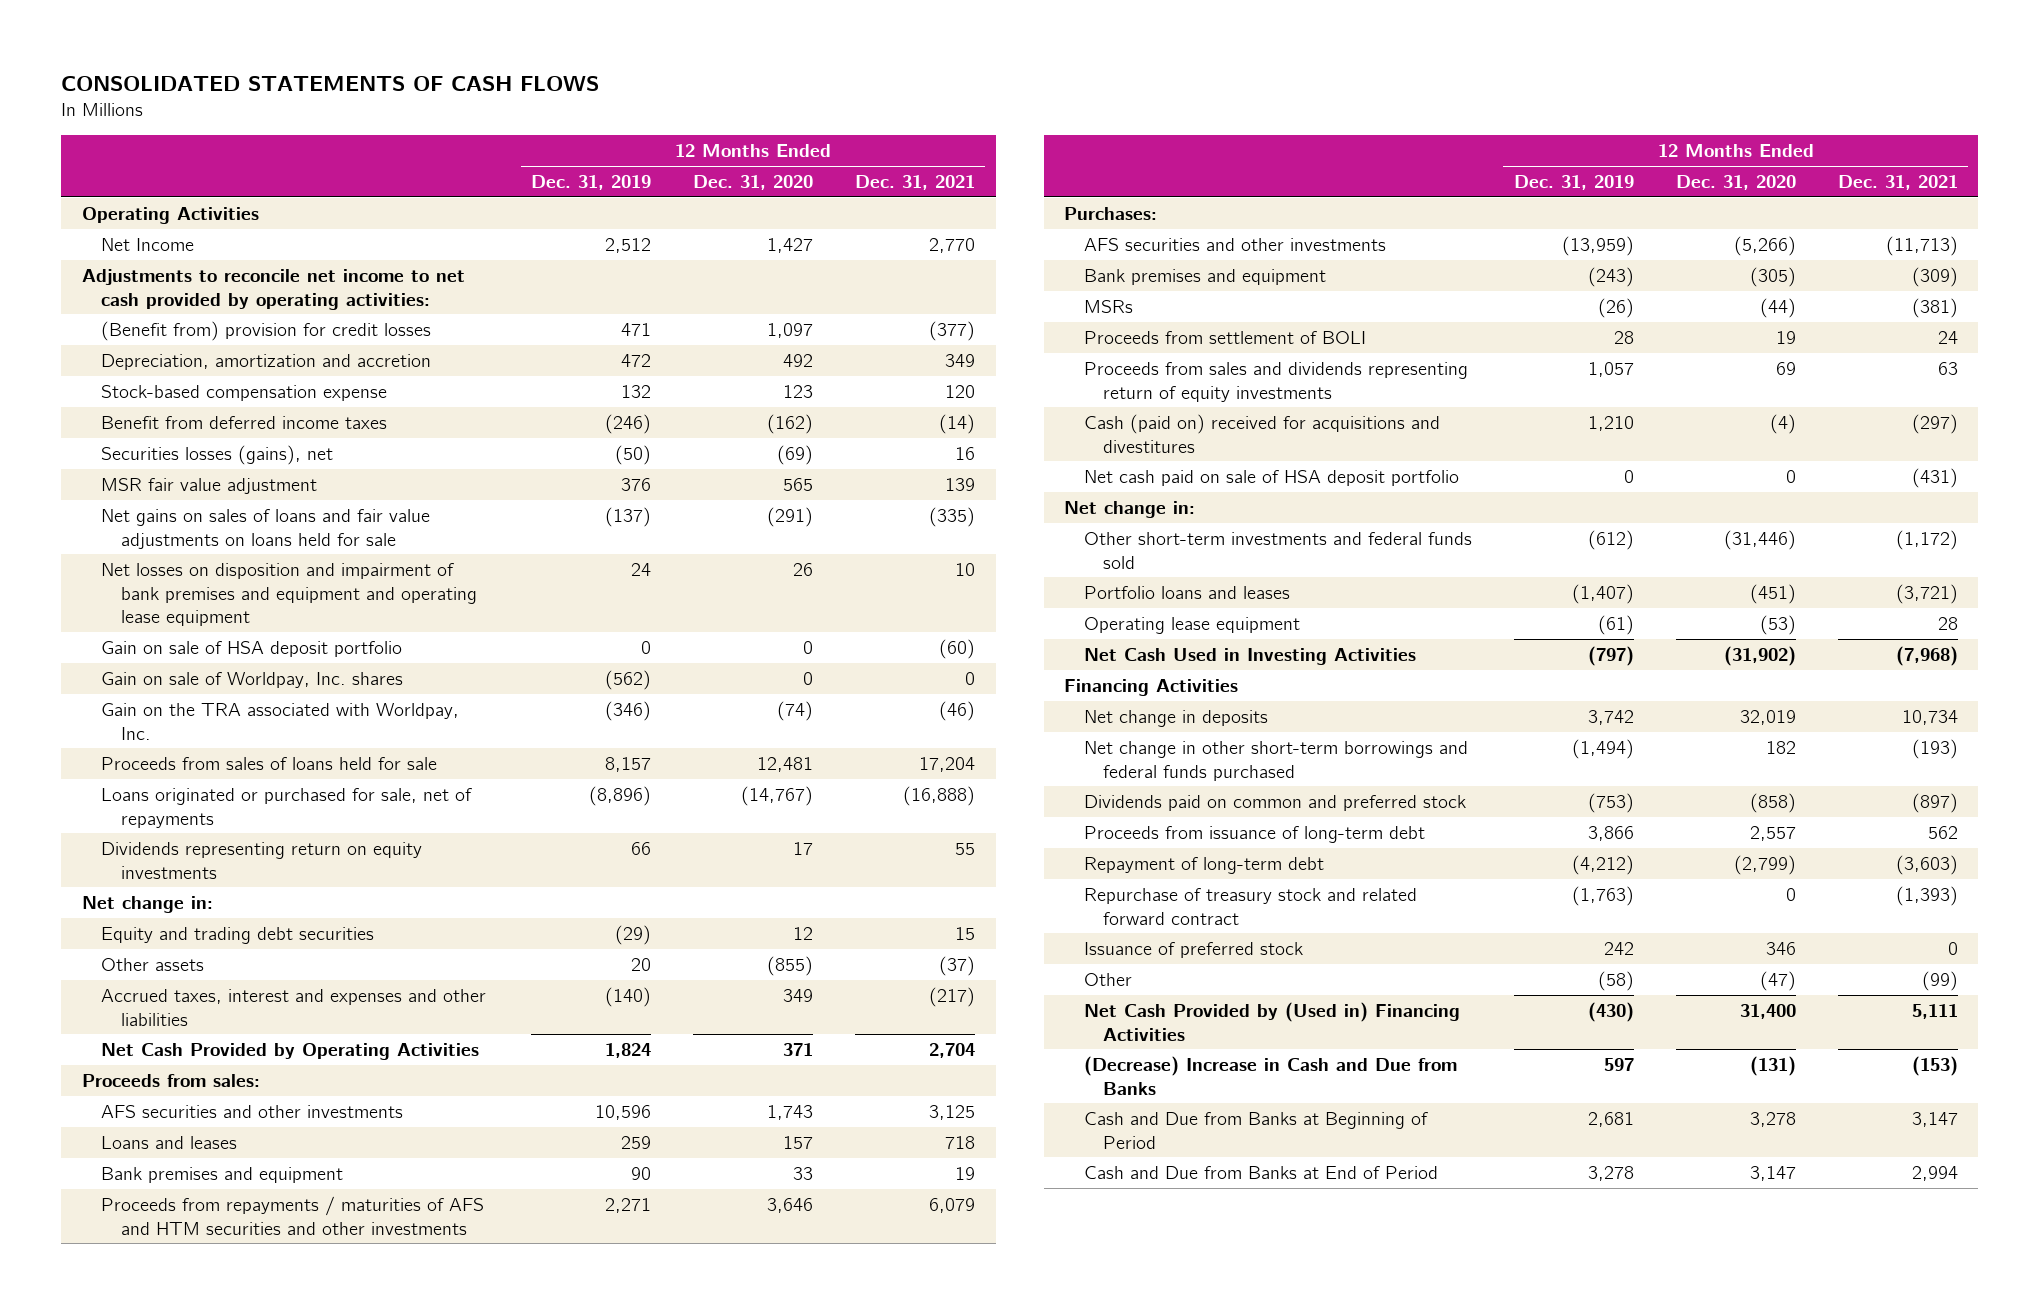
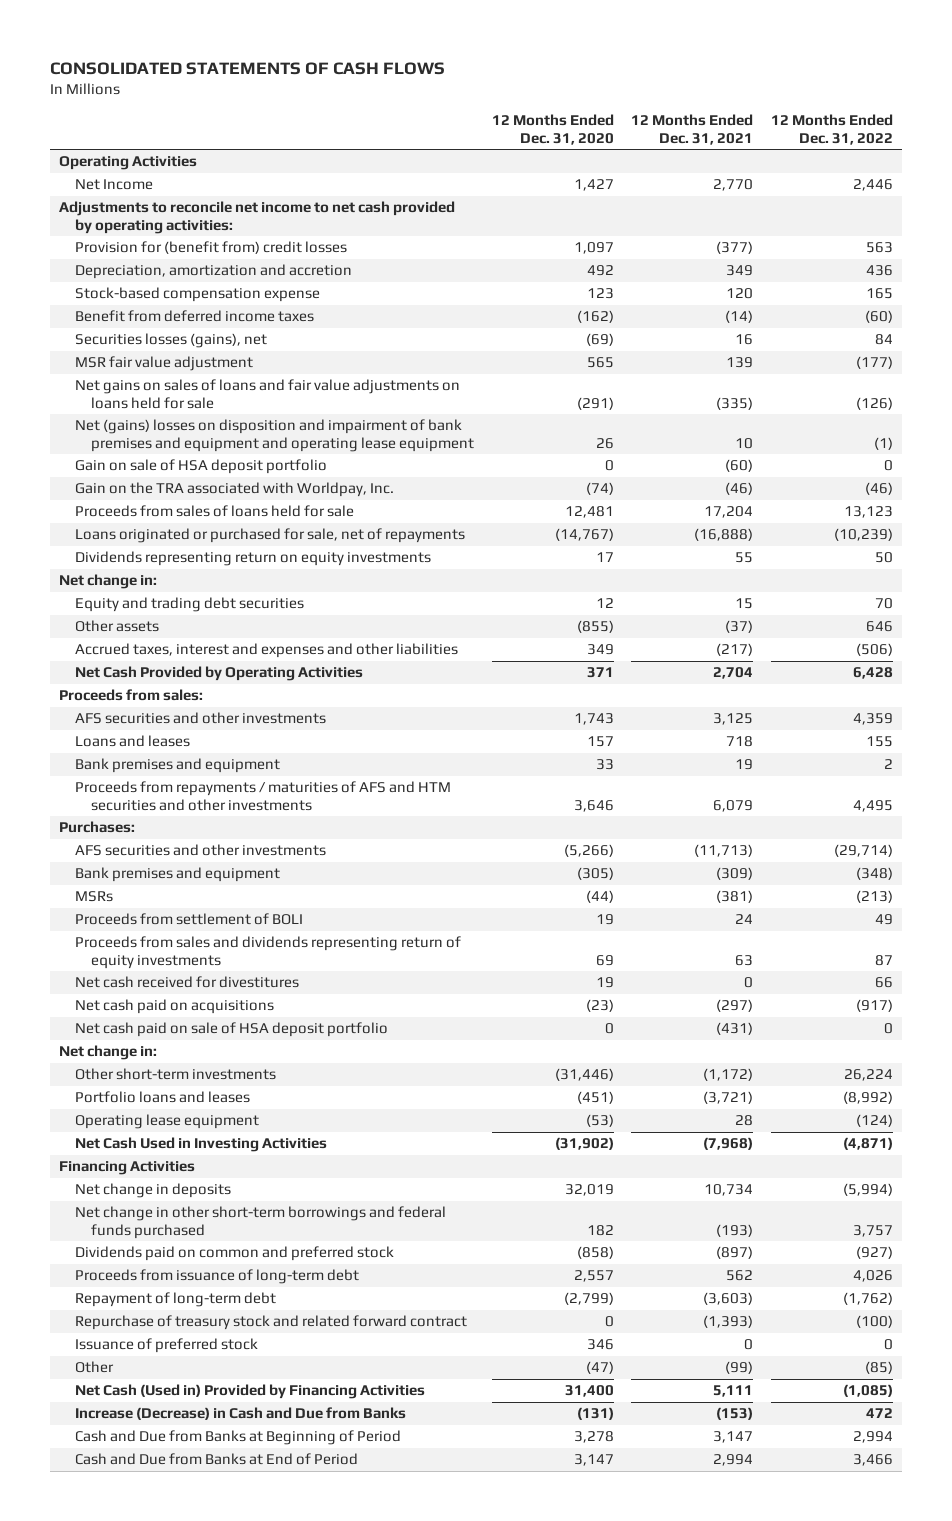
[531,175,652,191] Dec. 31, 2019 -> none
none -> [770,114,893,145] 12 Months Ended Dec. 31, 2022
[101,320,432,341] (Benefit from) provision for credit losses -> [75,241,348,255] Provision for (benefit from) credit losses
[101,562,477,627] Net losses on disposition and impairment of bank premises and equipment and operating lease equipment -> [75,419,475,452] Net (gains) losses on disposition and impairment of bank premises and equipment and operating lease equipment
[101,671,404,688] Gain on sale of Worldpay, Inc. shares -> none
[1083,413,1440,453] Cash (paid on) received for acquisitions and divestitures -> none
none -> [75,976,300,989] Net cash received for divestitures
none -> [75,999,275,1015] Net cash paid on acquisitions
[1083,531,1472,569] Other short-term investments and federal funds sold -> [75,1068,277,1081] Other short-term investments
[1083,1001,1460,1041] Net Cash Provided by (Used in) Financing Activities -> [75,1384,426,1400] Net Cash (Used in) Provided by Financing Activities
[1083,1055,1457,1095] (Decrease) Increase in Cash and Due from Banks -> [75,1407,407,1421] Increase (Decrease) in Cash and Due from Banks

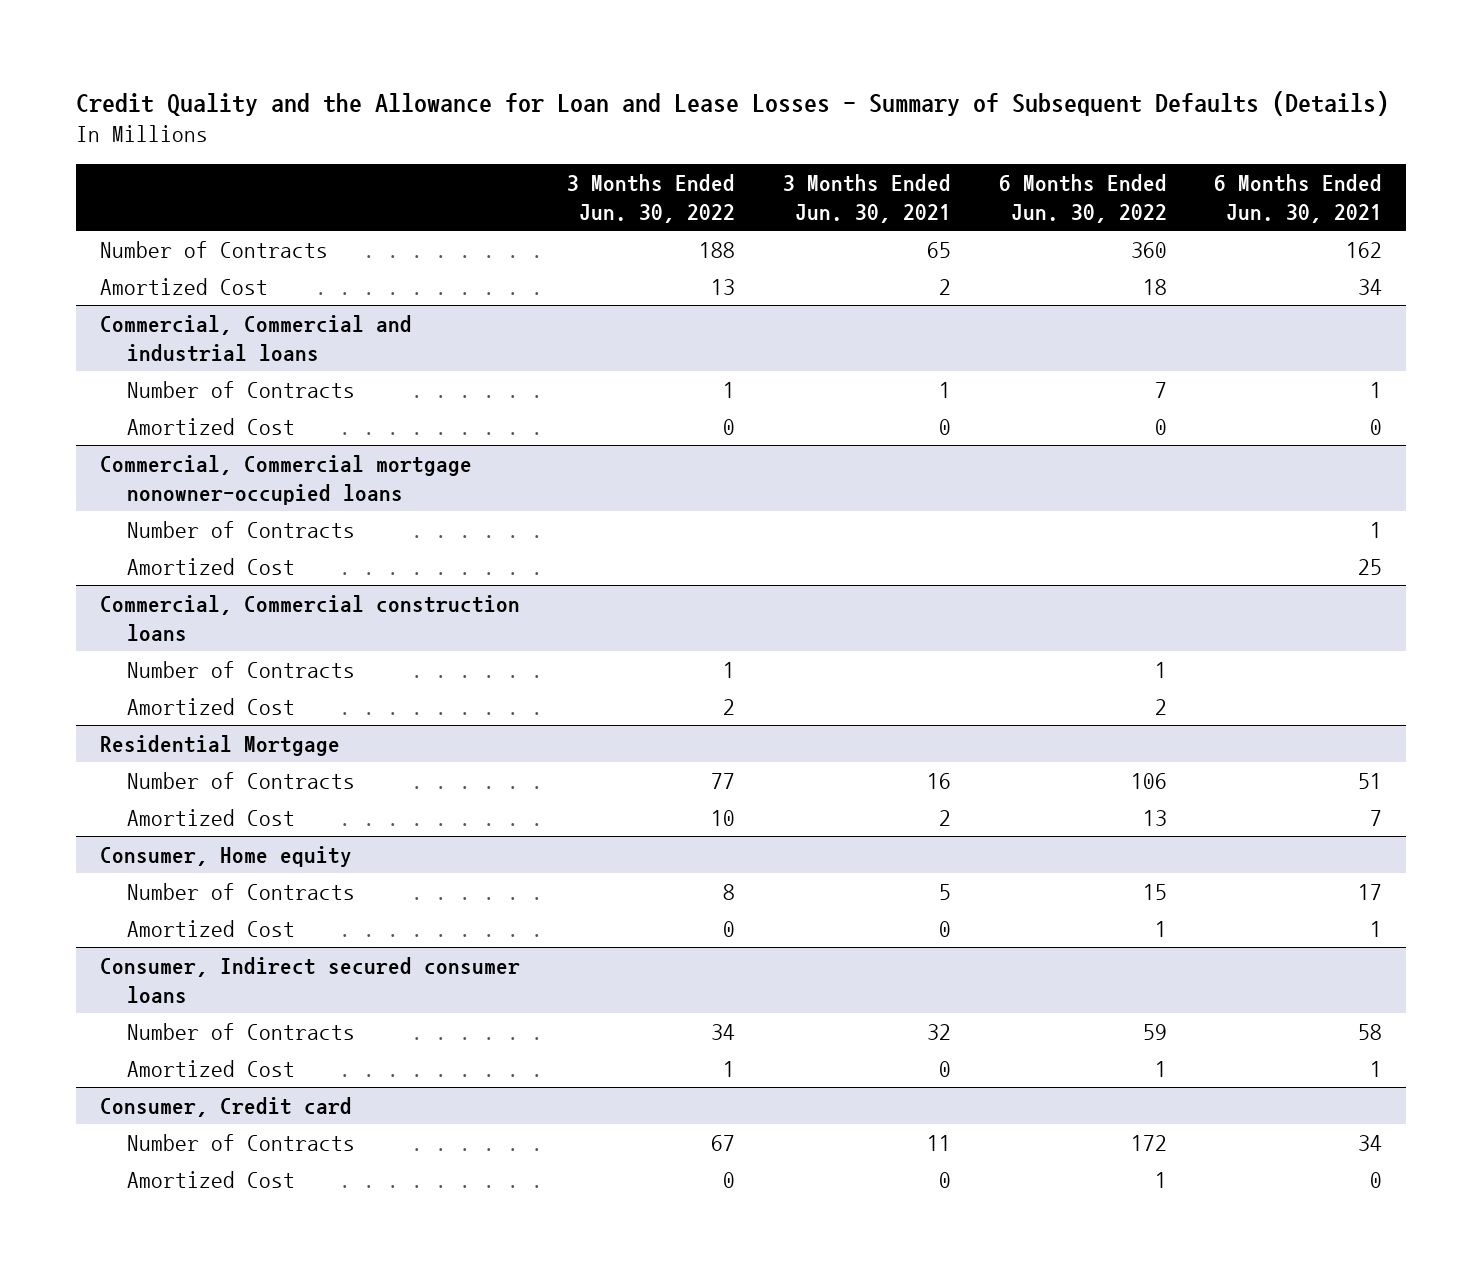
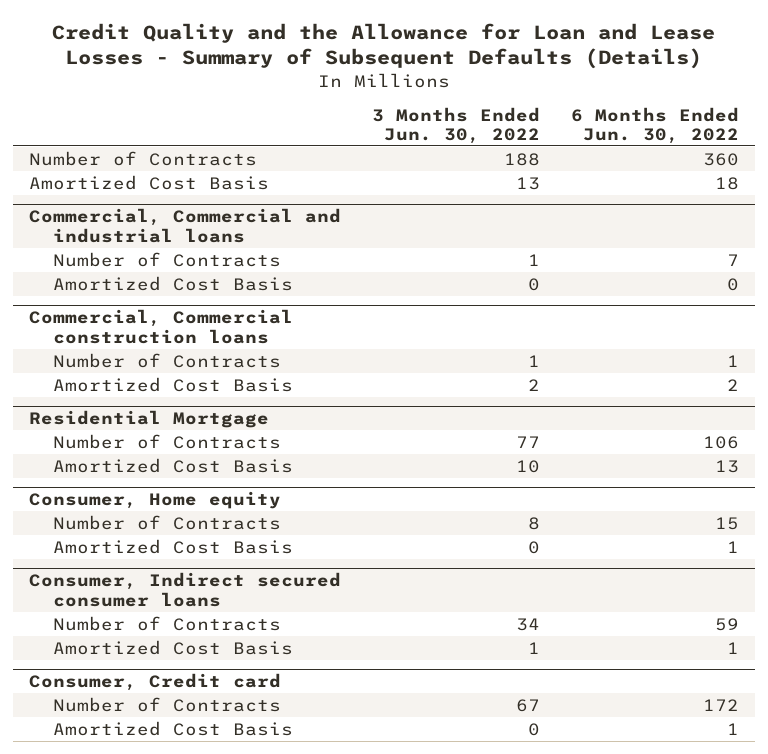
[782,173,951,224] 3 Months Ended Jun. 30, 2021 -> none
[1214,173,1383,224] 6 Months Ended Jun. 30, 2021 -> none
[99,277,268,295] Amortized Cost -> [28,174,269,190] Amortized Cost Basis
[99,454,472,505] Commercial, Commercial mortgage nonowner-occupied loans -> none
[126,520,355,538] Number of Contracts -> none
[126,557,295,575] Amortized Cost -> none
[126,417,295,435] Amortized Cost -> [53,275,294,291] Amortized Cost Basis
[126,697,295,715] Amortized Cost -> [53,376,294,392] Amortized Cost Basis
[126,808,295,826] Amortized Cost -> [53,457,294,473] Amortized Cost Basis
[126,919,295,937] Amortized Cost -> [53,538,294,554] Amortized Cost Basis
[126,1059,295,1077] Amortized Cost -> [53,639,294,655] Amortized Cost Basis
[126,1170,295,1188] Amortized Cost -> [53,720,294,736] Amortized Cost Basis

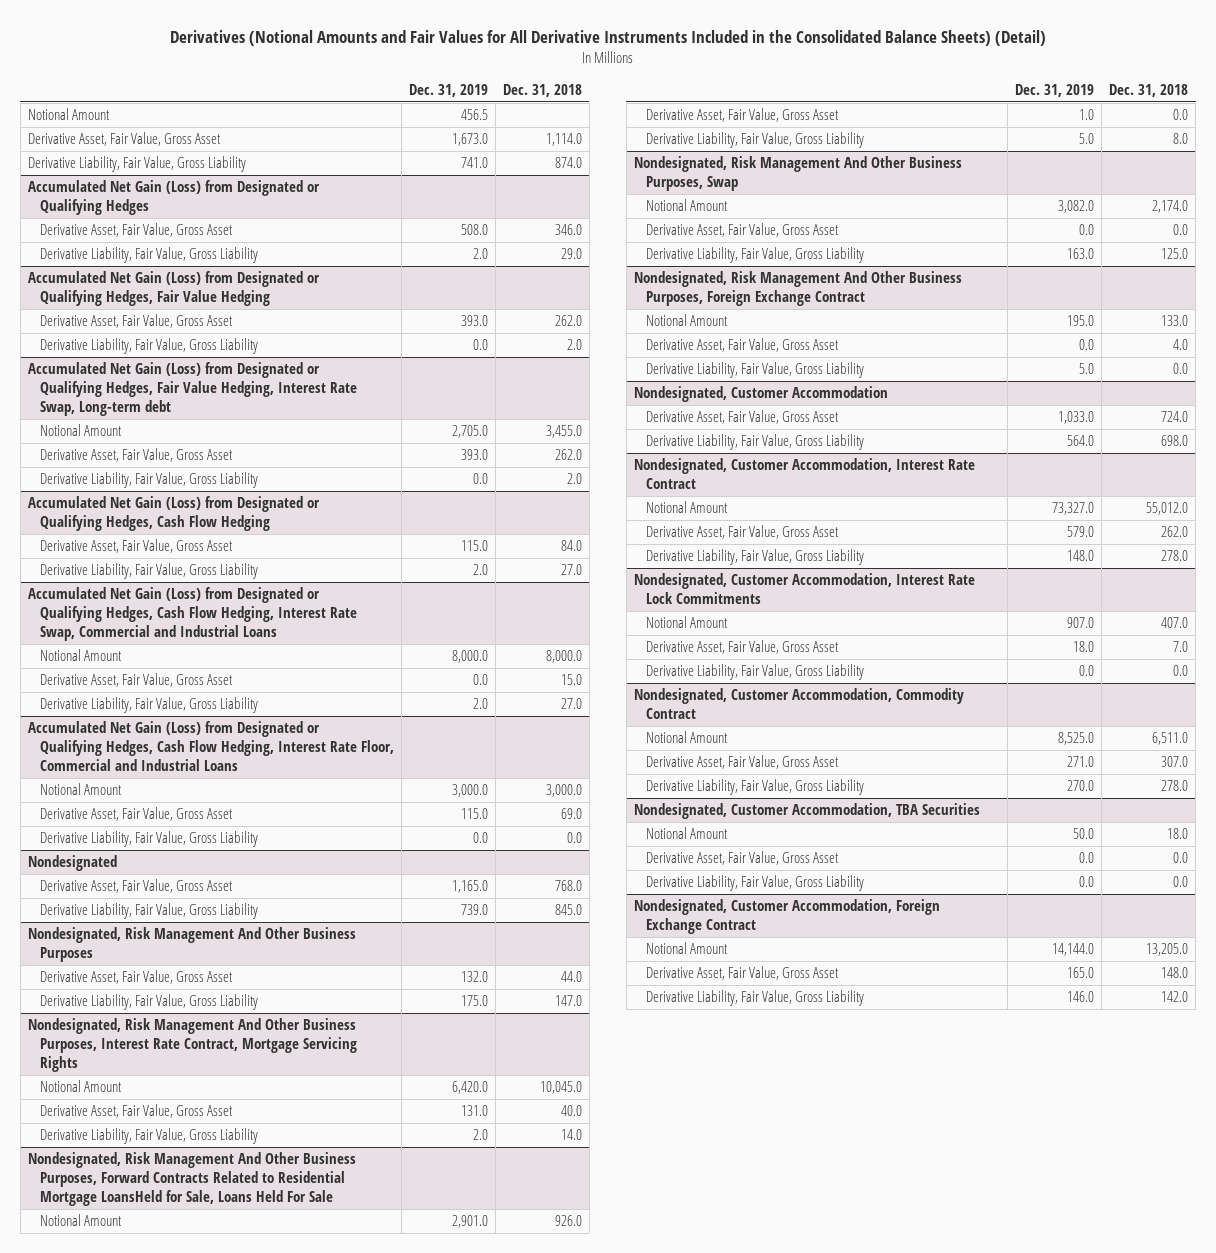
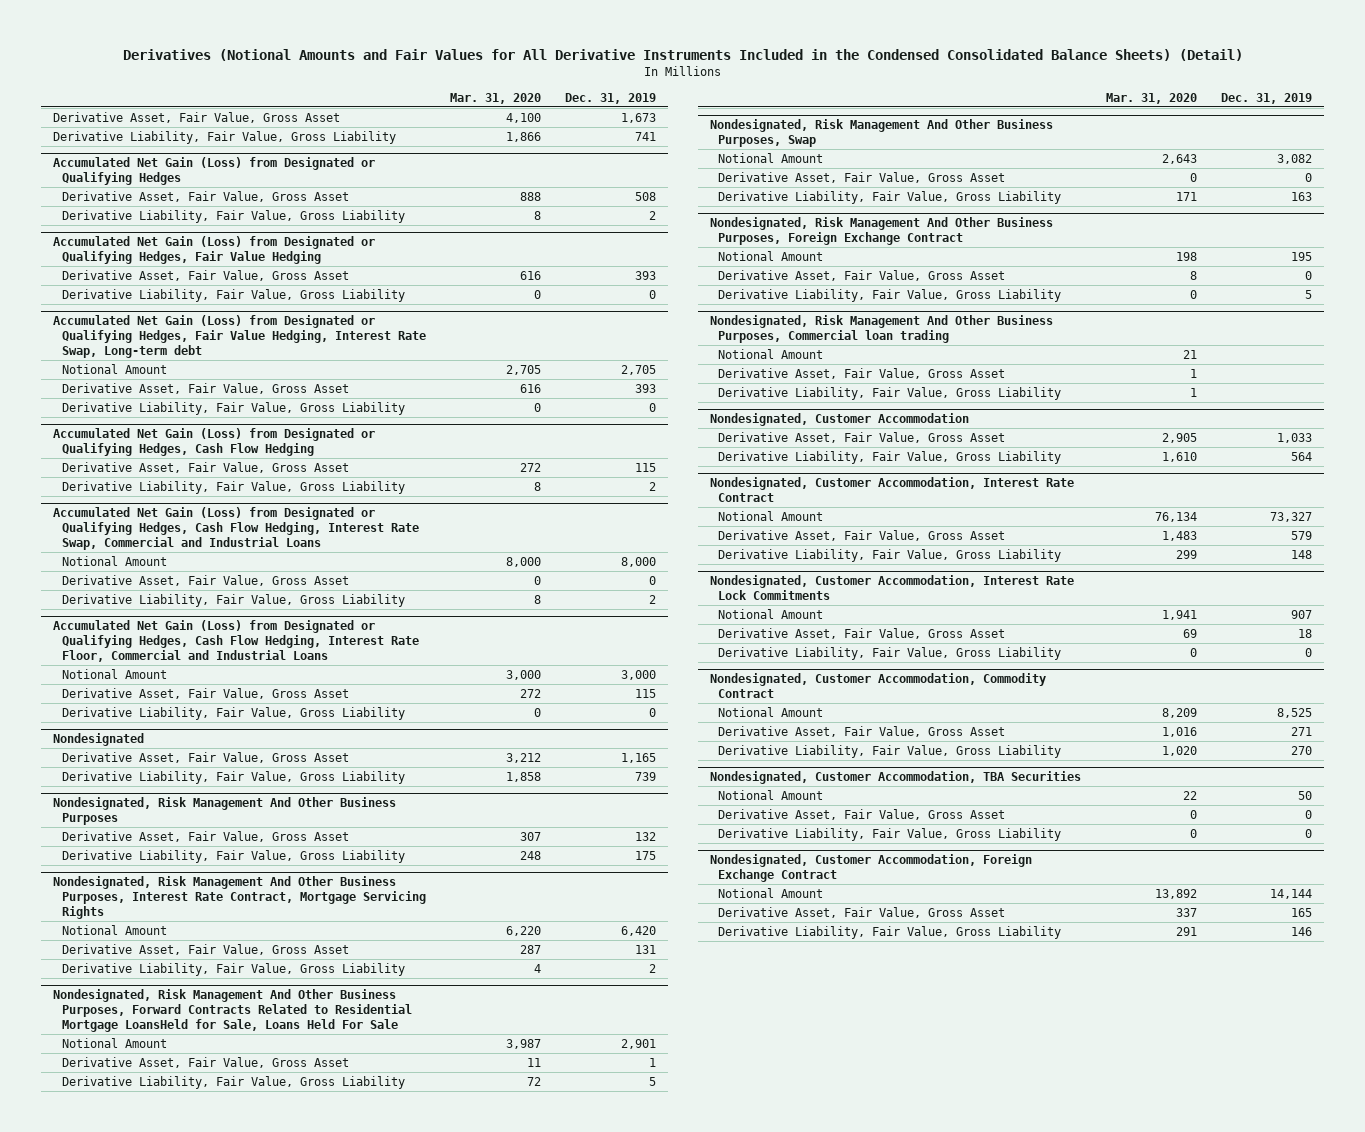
[169,30,1046,47] Derivatives (Notional Amounts and Fair Values for All Derivative Instruments Included in the Consolidated Balance Sheets) (Detail) -> [122,48,1243,61] Derivatives (Notional Amounts and Fair Values for All Derivative Instruments Included in the Condensed Consolidated Balance Sheets) (Detail)
[502,84,582,98] Dec. 31, 2018 -> none
none -> [449,92,541,104] Mar. 31, 2020
[27,108,110,121] Notional Amount -> none
[451,133,488,147] 1,673.0 -> [620,112,656,123] 1,673
[460,157,488,169] 741.0 -> [634,131,656,141] 741
[460,224,488,236] 508.0 -> [634,191,656,201] 508
[472,248,488,260] 2.0 -> [648,210,656,220] 2
[460,315,488,327] 393.0 -> [634,270,656,280] 393
[472,339,488,351] 0.0 -> [648,289,656,299] 0
[451,425,488,439] 2,705.0 -> [620,364,656,375] 2,705
[460,449,488,461] 393.0 -> [634,383,656,393] 393
[472,473,488,485] 0.0 -> [648,402,656,412] 0
[460,540,488,552] 115.0 -> [634,462,656,472] 115
[472,564,488,576] 2.0 -> [648,481,656,491] 2
[451,650,488,664] 8,000.0 -> [620,556,656,567] 8,000
[472,674,488,686] 0.0 -> [648,575,656,585] 0
[472,698,488,710] 2.0 -> [648,594,656,604] 2
[451,784,488,798] 3,000.0 -> [620,669,656,680] 3,000
[460,808,488,820] 115.0 -> [634,688,656,698] 115
[472,832,488,844] 0.0 -> [648,707,656,717] 0
[451,880,488,894] 1,165.0 -> [620,752,656,763] 1,165
[460,904,488,916] 739.0 -> [634,771,656,781] 739
[460,971,488,983] 132.0 -> [634,831,656,841] 132
[460,995,488,1007] 175.0 -> [634,850,656,860] 175
[451,1081,488,1095] 6,420.0 -> [620,925,656,936] 6,420
[460,1105,488,1117] 131.0 -> [634,944,656,954] 131
[472,1129,488,1141] 2.0 -> [648,963,656,973] 2
[451,1215,488,1229] 2,901.0 -> [620,1038,656,1049] 2,901
[1078,109,1094,121] 1.0 -> [648,1057,656,1067] 1
[1078,133,1094,145] 5.0 -> [648,1076,656,1086] 5
[1057,200,1094,214] 3,082.0 -> [1276,153,1312,164] 3,082
[1078,224,1094,236] 0.0 -> [1304,172,1312,182] 0
[1066,248,1094,260] 163.0 -> [1290,191,1312,201] 163
[1066,315,1094,327] 195.0 -> [1290,251,1312,261] 195
[1078,339,1094,351] 0.0 -> [1304,270,1312,280] 0
[1078,363,1094,375] 5.0 -> [1304,289,1312,299] 5
none -> [709,315,1053,344] Nondesignated, Risk Management And Other Business Purposes, Commercial loan trading
none -> [718,348,824,359] Notional Amount
none -> [718,367,1006,379] Derivative Asset, Fair Value, Gross Asset
none -> [718,386,1062,400] Derivative Liability, Fair Value, Gross Liability
[1057,411,1094,425] 1,033.0 -> [1276,432,1312,443] 1,033
[1066,435,1094,447] 564.0 -> [1290,451,1312,461] 564
[1051,502,1094,516] 73,327.0 -> [1269,511,1312,522] 73,327
[1066,526,1094,538] 579.0 -> [1290,530,1312,540] 579
[1066,550,1094,562] 148.0 -> [1290,549,1312,559] 148
[1066,617,1094,629] 907.0 -> [1290,609,1312,619] 907
[1072,641,1094,653] 18.0 -> [1297,628,1312,638] 18
[1078,665,1094,677] 0.0 -> [1304,647,1312,657] 0
[1057,732,1094,746] 8,525.0 -> [1276,707,1312,718] 8,525
[1066,756,1094,768] 271.0 -> [1290,726,1312,736] 271
[1066,780,1094,792] 270.0 -> [1290,745,1312,755] 270
[1072,828,1094,840] 50.0 -> [1297,790,1312,800] 50
[1078,852,1094,864] 0.0 -> [1304,809,1312,819] 0
[1078,876,1094,888] 0.0 -> [1304,828,1312,838] 0
[1051,943,1094,957] 14,144.0 -> [1269,888,1312,899] 14,144
[1066,967,1094,979] 165.0 -> [1290,907,1312,917] 165
[1066,991,1094,1003] 146.0 -> [1290,926,1312,936] 146

